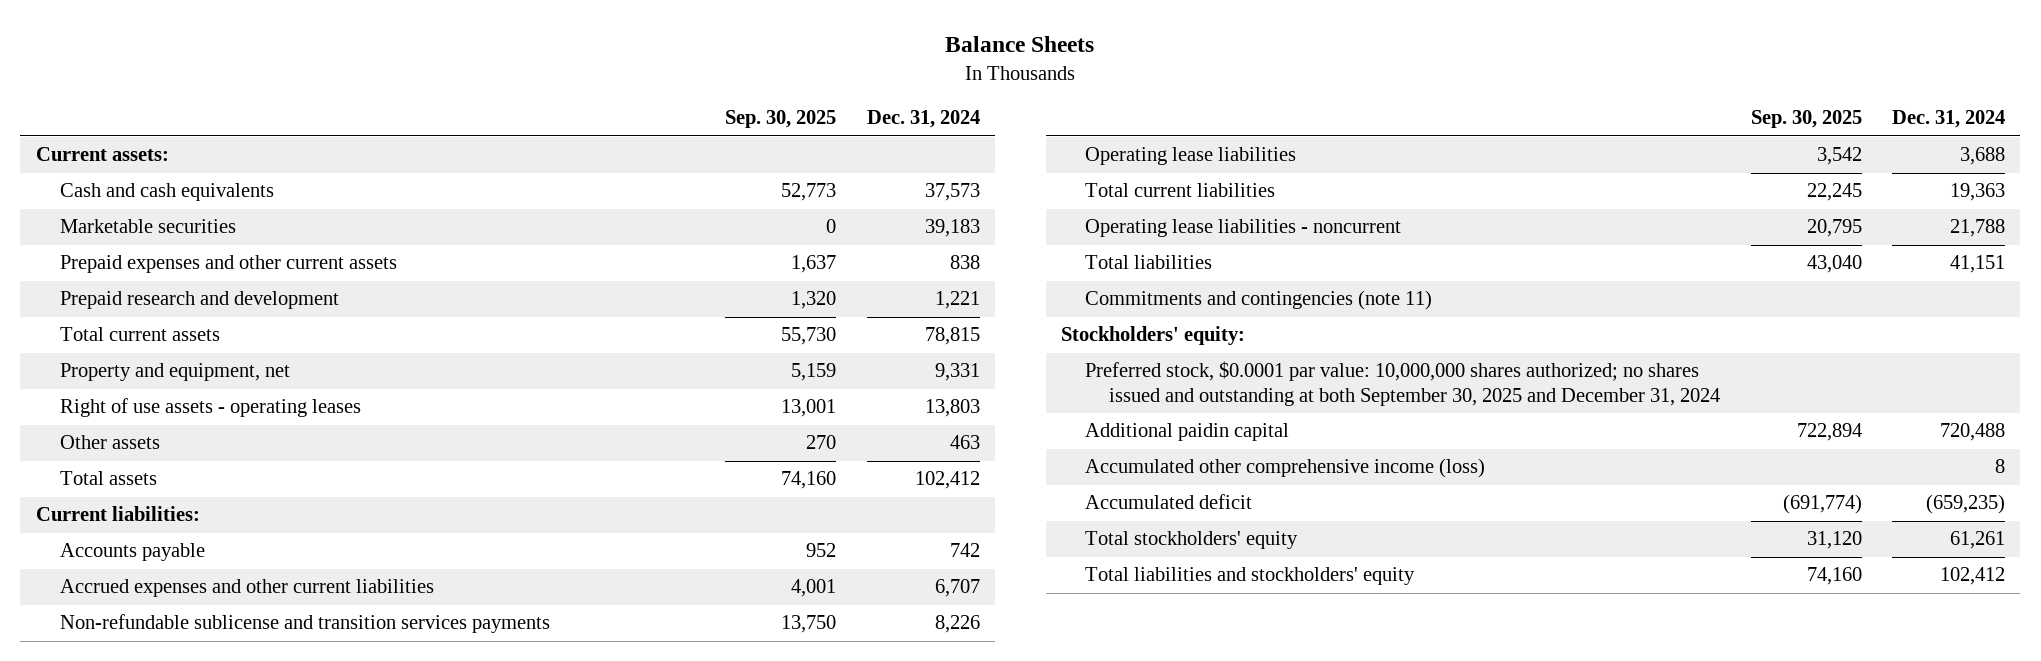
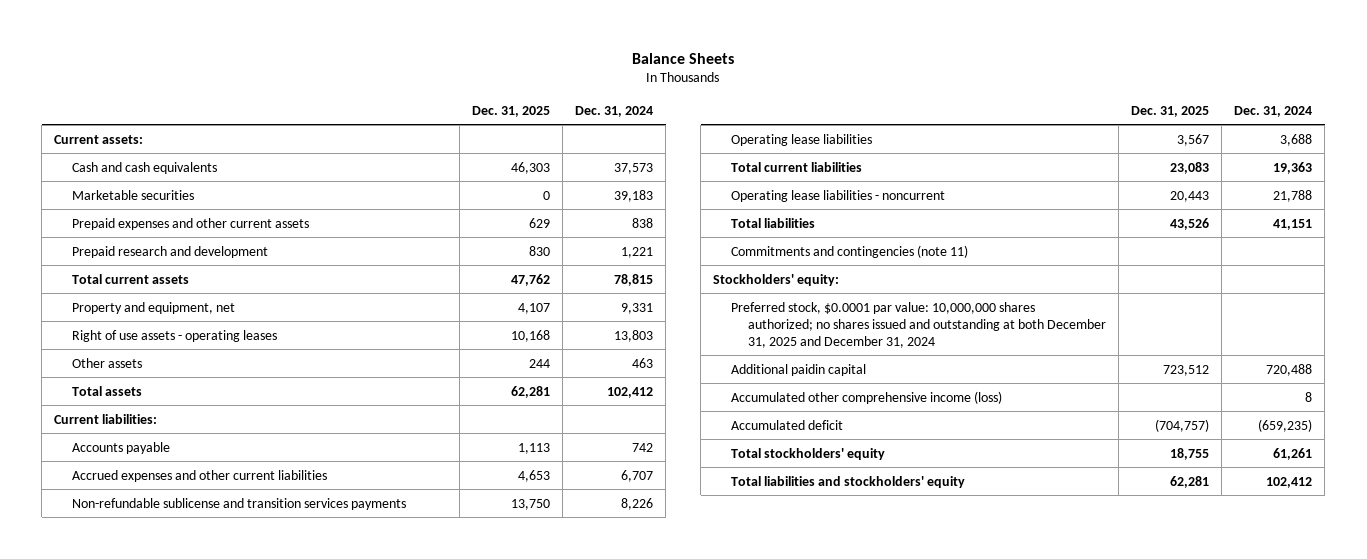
[725,110,837,129] Sep. 30, 2025 -> none
none -> [472,105,551,117] Dec. 31, 2025
[1085,361,1721,406] Preferred stock, $0.0001 par value: 10,000,000 shares authorized; no shares issued and outstanding at both September 30, 2025 and December 31, 2024 -> [730,301,1107,348] Preferred stock, $0.0001 par value: 10,000,000 shares authorized; no shares issued and outstanding at both December 31, 2025 and December 31, 2024

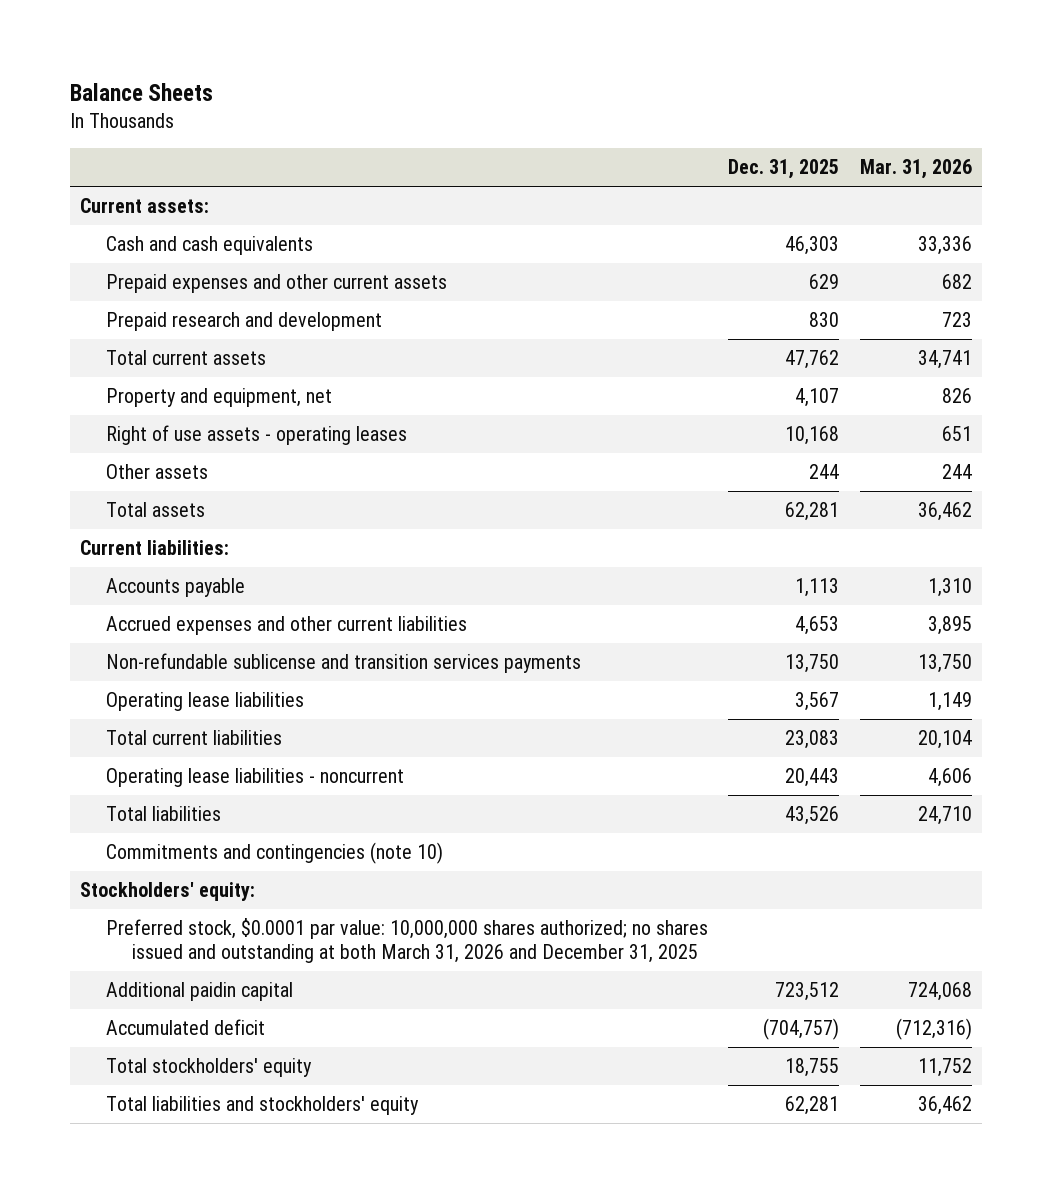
[575,105,654,117] Dec. 31, 2024 -> none
none -> [859,159,972,180] Mar. 31, 2026
[71,189,194,200] Marketable securities -> none
[730,244,968,258] Commitments and contingencies (note 11) -> [106,842,444,865] Commitments and contingencies (note 10)
[730,301,1107,348] Preferred stock, $0.0001 par value: 10,000,000 shares authorized; no shares issued and outstanding at both December 31, 2025 and December 31, 2024 -> [106,918,709,963] Preferred stock, $0.0001 par value: 10,000,000 shares authorized; no shares issued and outstanding at both March 31, 2026 and December 31, 2025
[730,390,1002,404] Accumulated other comprehensive income (loss) -> none

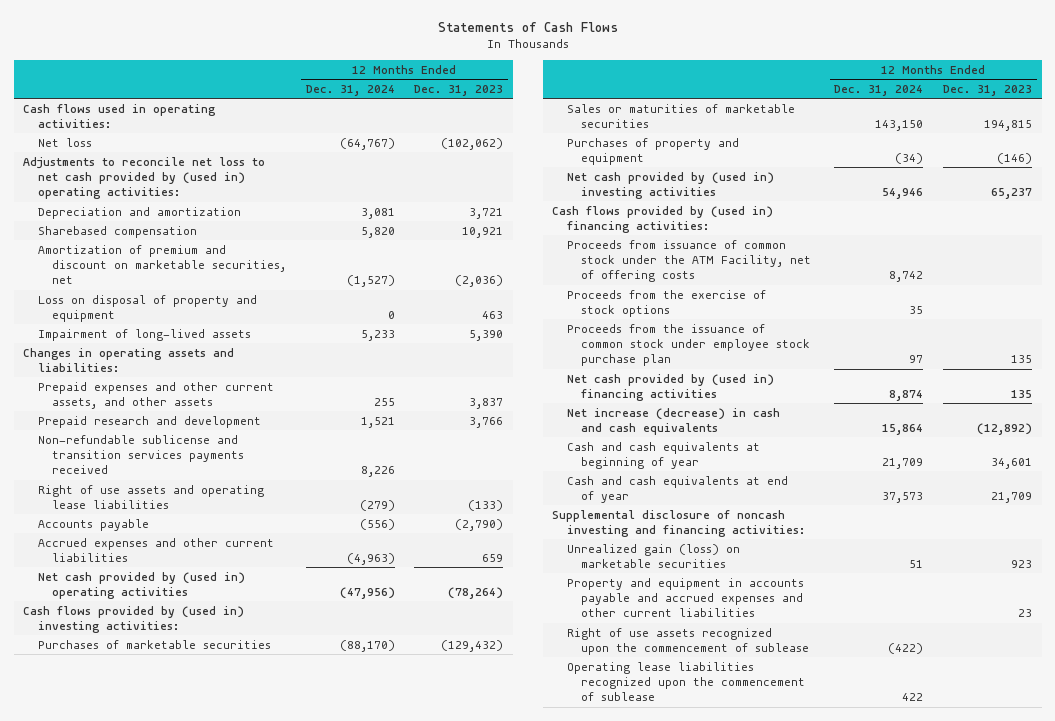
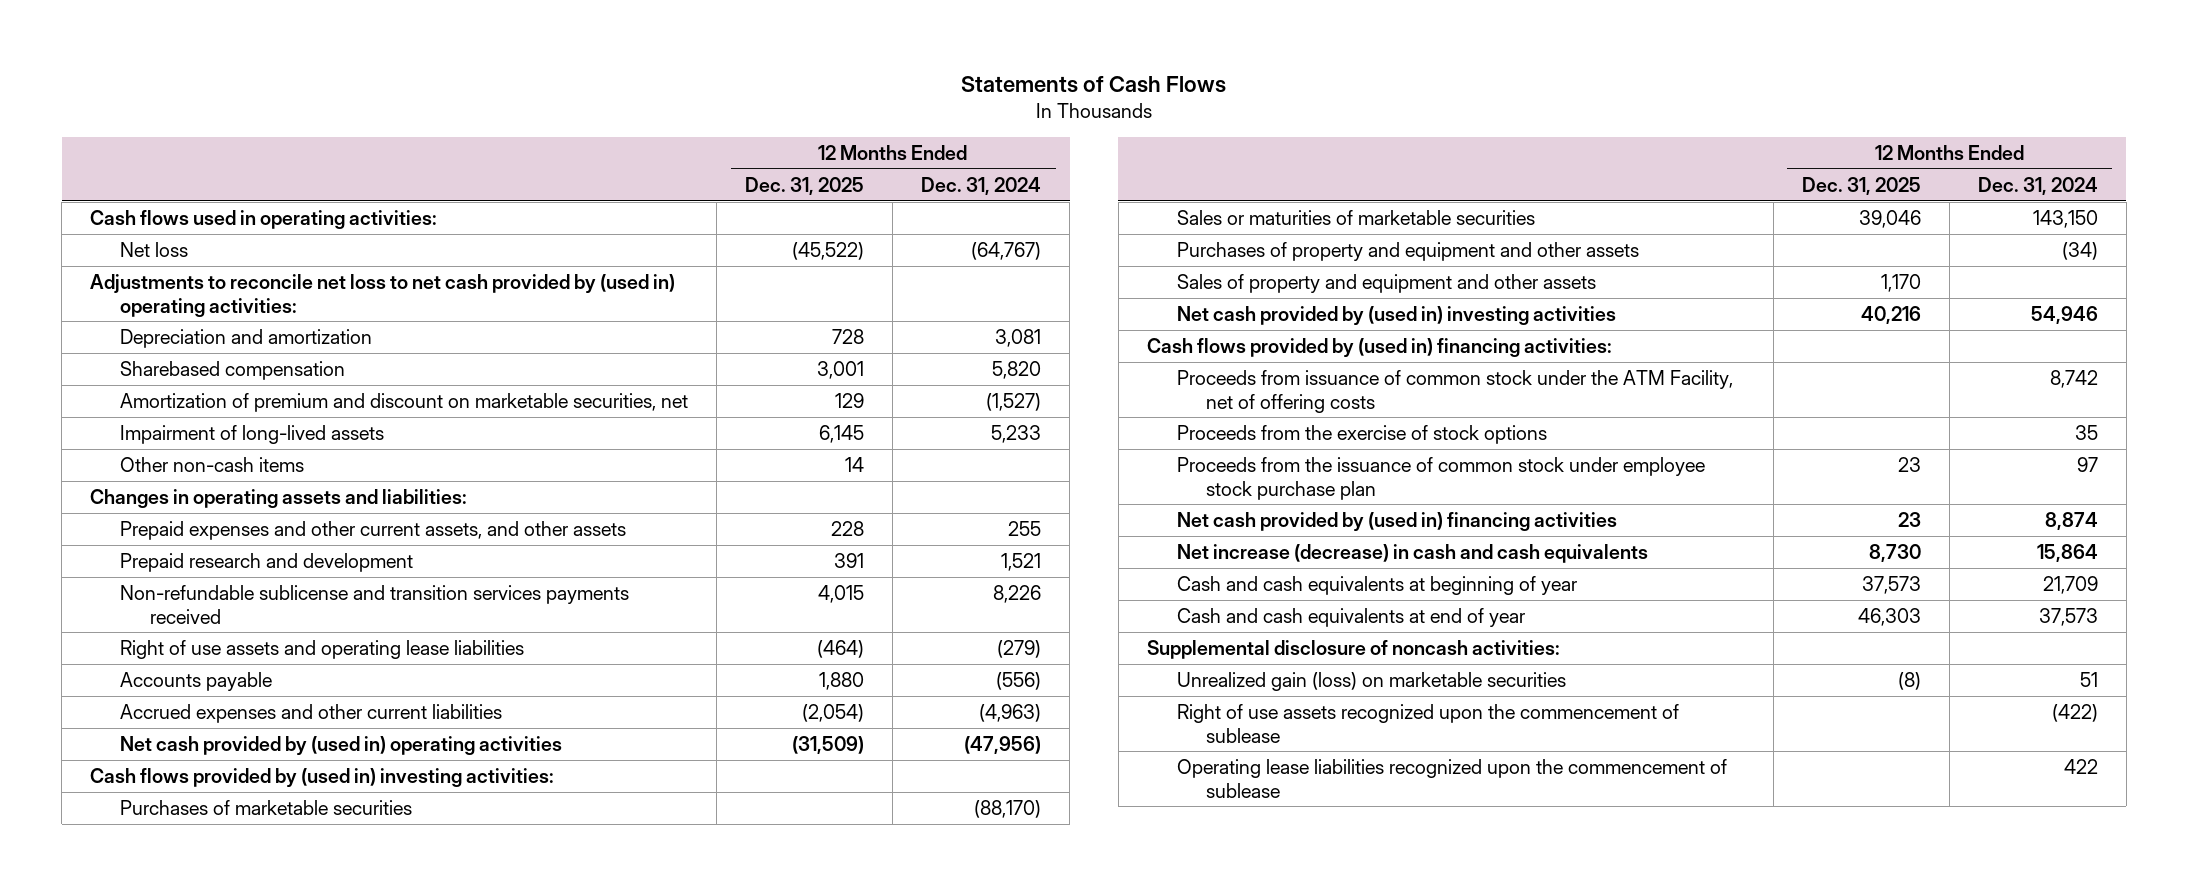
[414,84,504,96] Dec. 31, 2023 -> none
none -> [745,176,865,195] Dec. 31, 2025
[37,294,257,322] Loss on disposal of property and equipment -> none
none -> [120,456,305,472] Other non-cash items
[566,137,739,165] Purchases of property and equipment -> [1176,241,1639,261] Purchases of property and equipment and other assets
none -> [1176,273,1596,293] Sales of property and equipment and other assets
[552,509,805,537] Supplemental disclosure of noncash investing and financing activities: -> [1146,639,1560,659] Supplemental disclosure of noncash activities:
[566,577,804,618] Property and equipment in accounts payable and accrued expenses and other current liabilities -> none

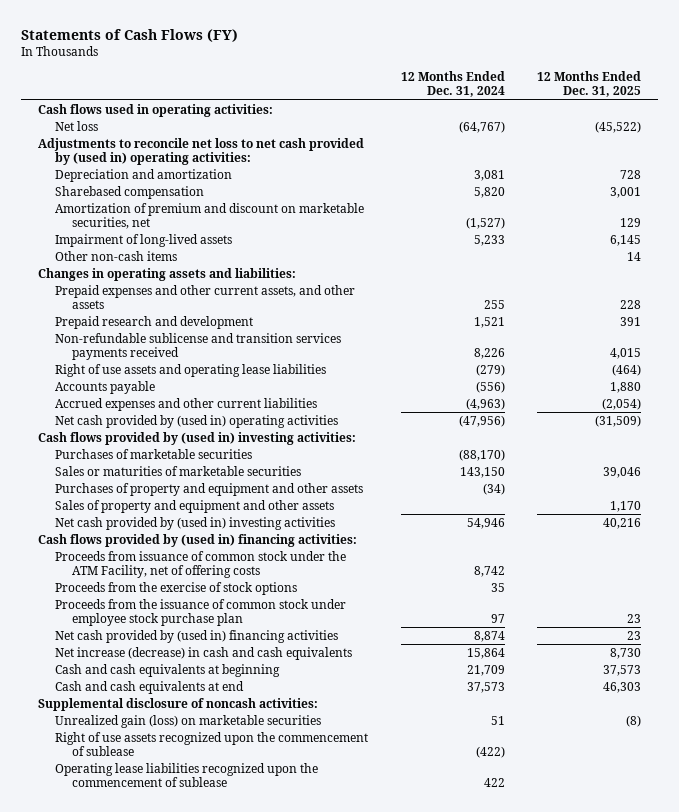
[961,75,1227,93] Statements of Cash Flows -> [21,29,239,43] Statements of Cash Flows (FY)
[1176,575,1577,595] Cash and cash equivalents at beginning of year -> [54,663,280,677] Cash and cash equivalents at beginning
[1176,607,1525,627] Cash and cash equivalents at end of year -> [54,680,244,694] Cash and cash equivalents at end

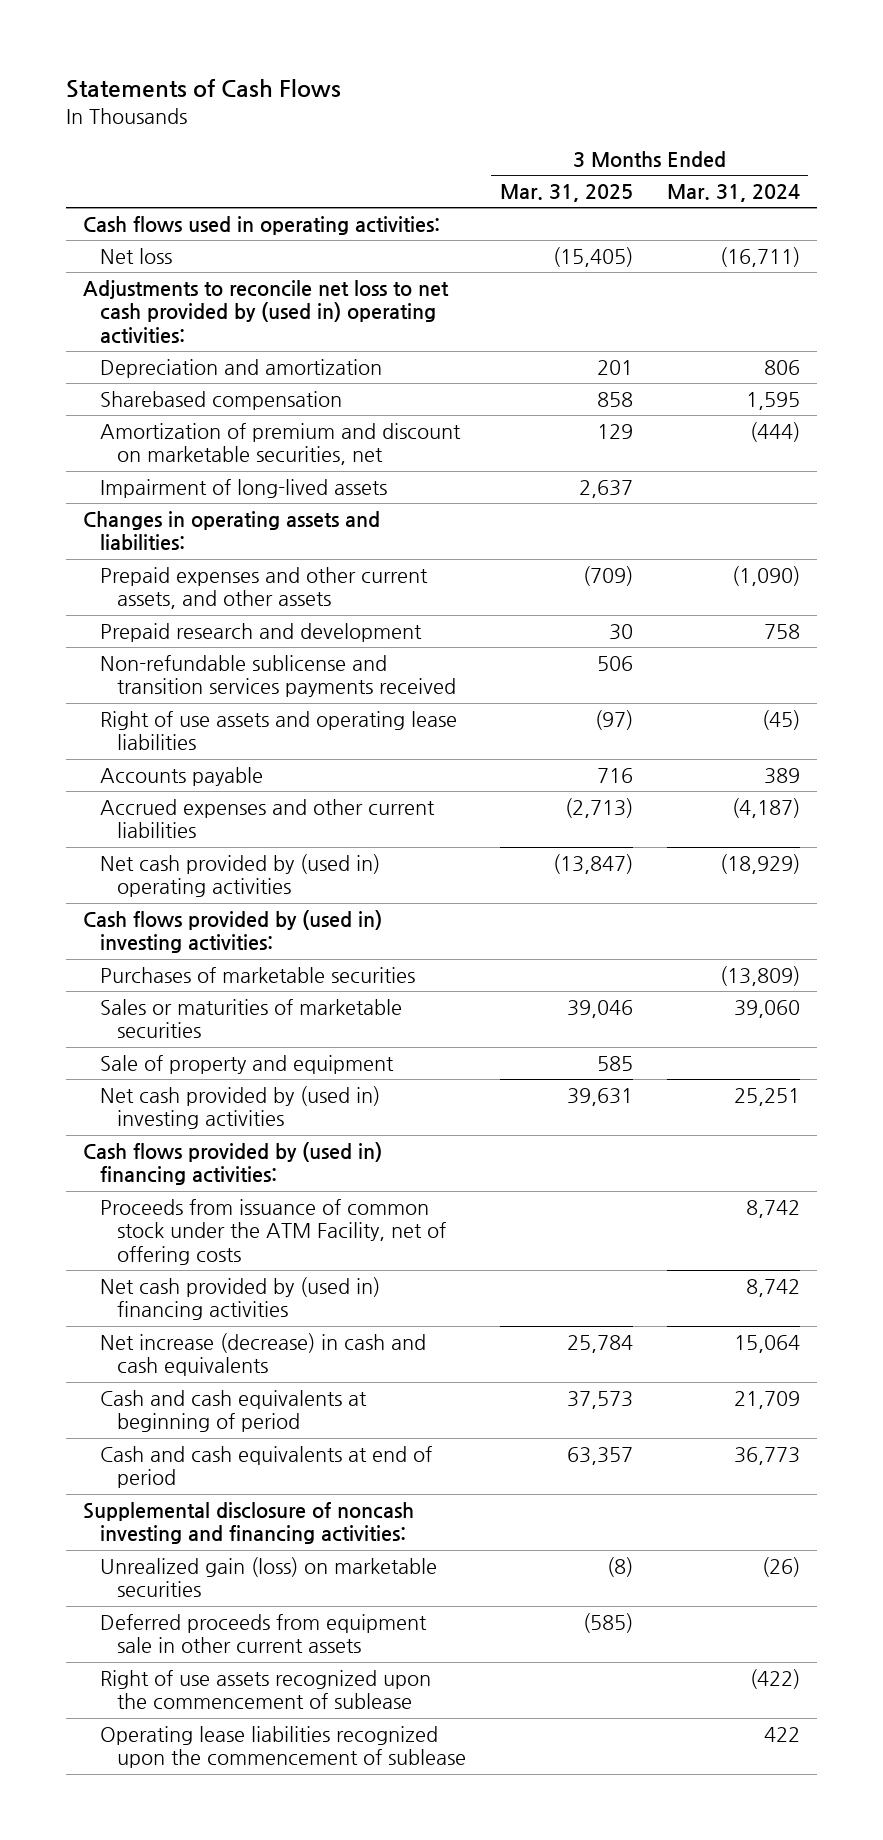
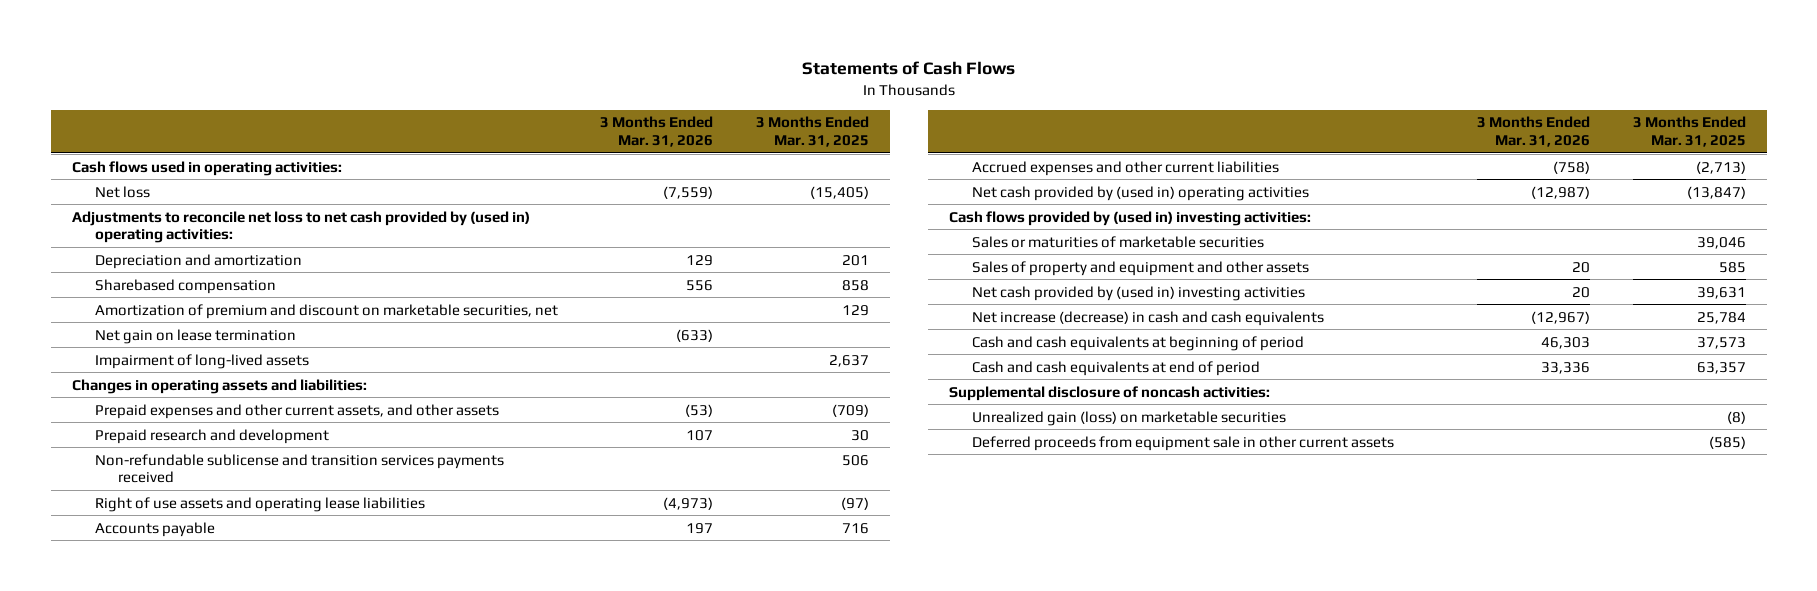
[666,184,800,203] Mar. 31, 2024 -> none
none -> [600,116,714,148] 3 Months Ended Mar. 31, 2026
none -> [95,328,297,344] Net gain on lease termination
[99,966,415,983] Purchases of marketable securities -> none
[99,1054,394,1074] Sale of property and equipment -> [972,260,1310,276] Sales of property and equipment and other assets
[82,1141,382,1186] Cash flows provided by (used in) financing activities: -> none
[99,1198,446,1265] Proceeds from issuance of common stock under the ATM Facility, net of offering costs -> none
[99,1276,380,1321] Net cash provided by (used in) financing activities -> none
[82,1501,414,1545] Supplemental disclosure of noncash investing and financing activities: -> [948,385,1270,401] Supplemental disclosure of noncash activities:
[99,1669,431,1710] Right of use assets recognized upon the commencement of sublease -> none
[99,1725,466,1769] Operating lease liabilities recognized upon the commencement of sublease -> none

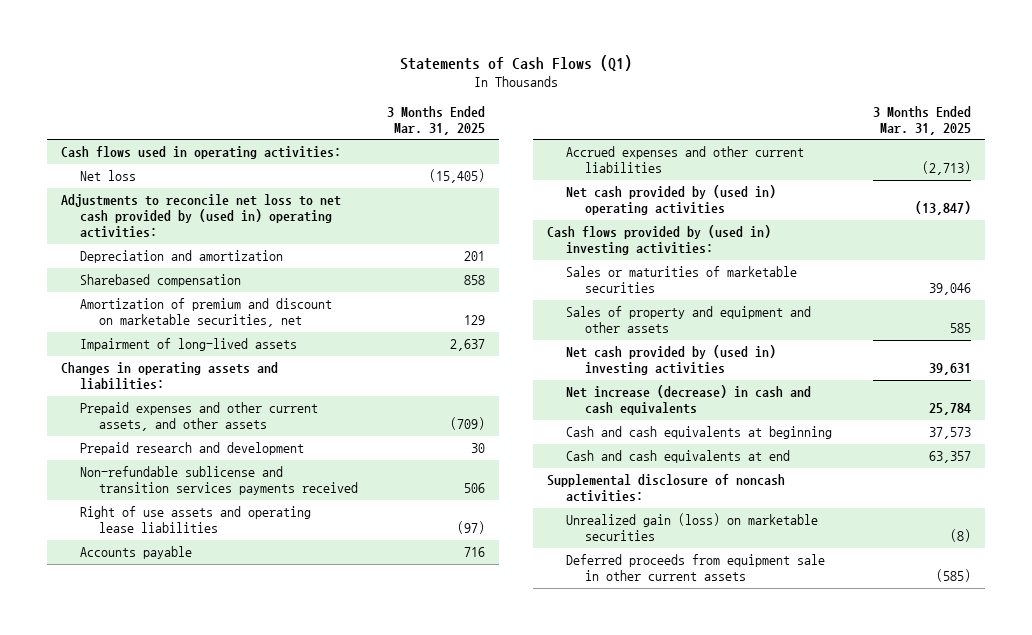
[801,61,1015,76] Statements of Cash Flows -> [399,54,632,71] Statements of Cash Flows (Q1)
[600,116,714,148] 3 Months Ended Mar. 31, 2026 -> none
[95,328,297,344] Net gain on lease termination -> none
[972,335,1305,351] Cash and cash equivalents at beginning of period -> [566,426,833,440] Cash and cash equivalents at beginning
[972,360,1261,376] Cash and cash equivalents at end of period -> [566,450,791,464] Cash and cash equivalents at end

